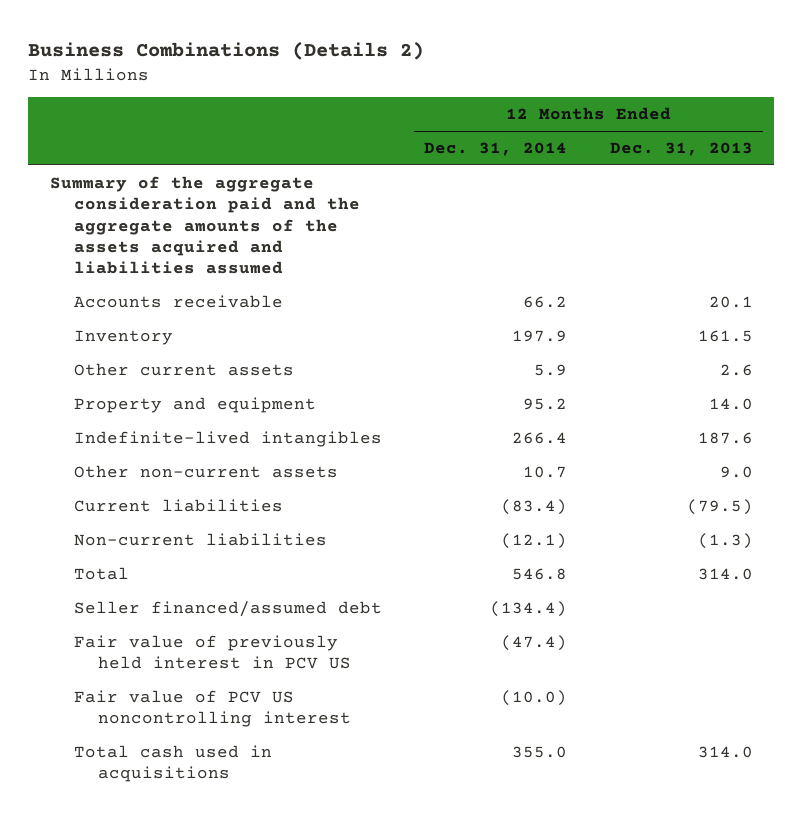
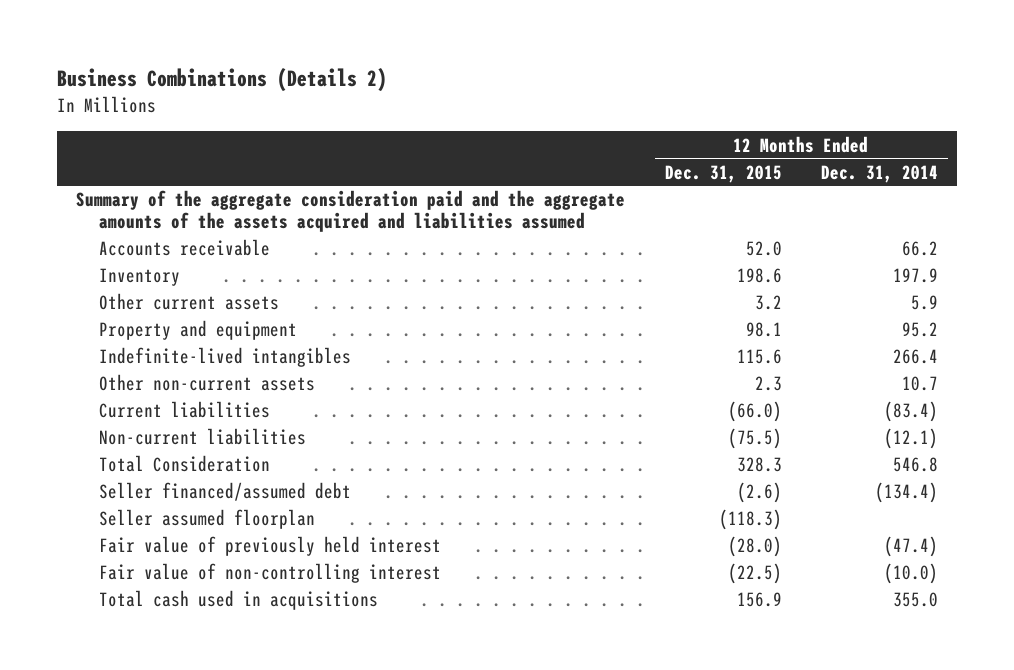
[609,142,753,157] Dec. 31, 2013 -> none
none -> [664,164,782,183] Dec. 31, 2015
[73,566,129,580] Total -> [98,455,270,473] Total Consideration
none -> [98,509,315,530] Seller assumed floorplan
[73,634,351,670] Fair value of previously held interest in PCV US -> [98,536,441,557] Fair value of previously held interest
[73,689,351,728] Fair value of PCV US noncontrolling interest -> [98,563,441,584] Fair value of non-controlling interest

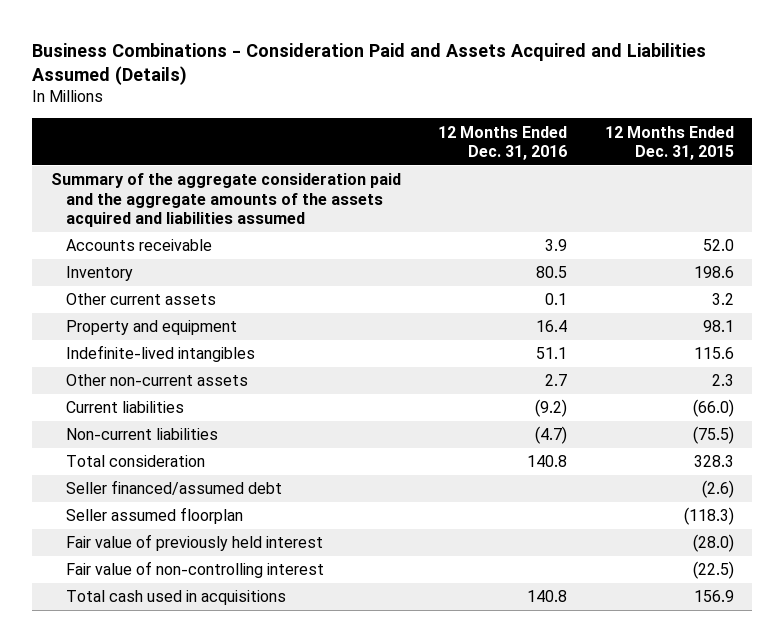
[56,68,387,93] Business Combinations (Details 2) -> [31,42,706,86] Business Combinations - Consideration Paid and Assets Acquired and Liabilities Assumed (Details)
[820,164,938,183] Dec. 31, 2014 -> none
none -> [438,125,568,160] 12 Months Ended Dec. 31, 2016
[98,455,270,473] Total Consideration -> [65,455,205,468] Total consideration

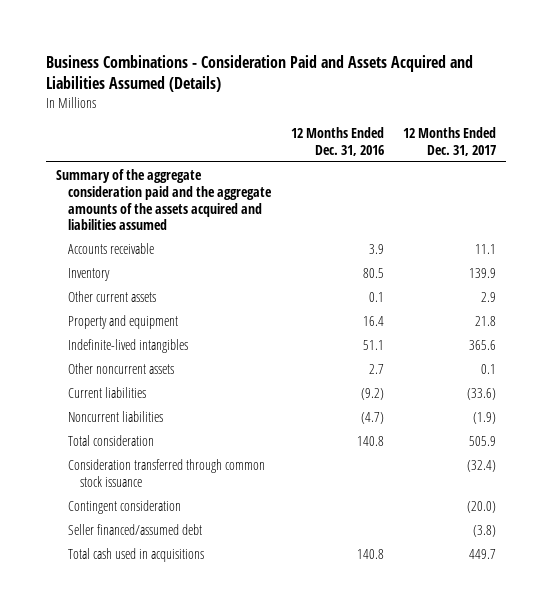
[604,125,734,160] 12 Months Ended Dec. 31, 2015 -> none
none -> [402,126,496,156] 12 Months Ended Dec. 31, 2017
[65,374,248,387] Other non-current assets -> [68,362,175,374] Other noncurrent assets
[65,428,218,441] Non-current liabilities -> [68,410,164,422] Noncurrent liabilities
none -> [68,458,266,487] Consideration transferred through common stock issuance
none -> [68,499,182,514] Contingent consideration
[65,507,243,525] Seller assumed floorplan -> none
[65,534,323,552] Fair value of previously held interest -> none
[65,561,324,579] Fair value of non-controlling interest -> none

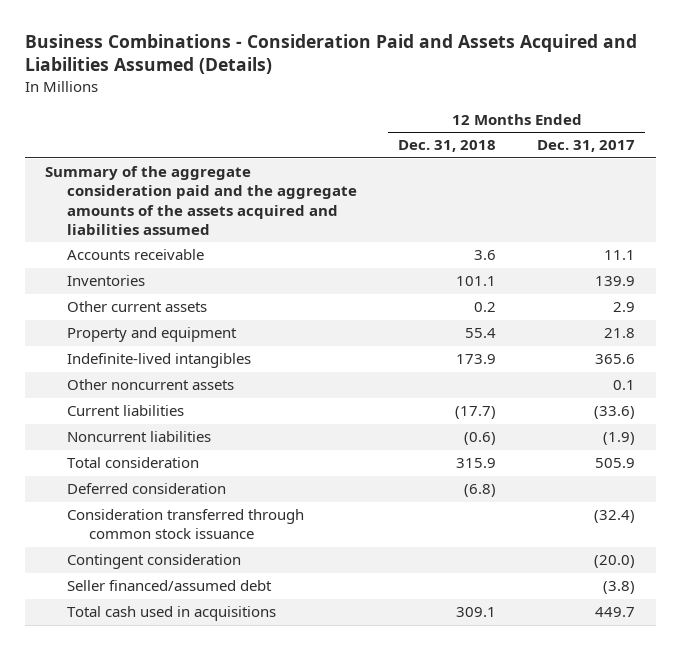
[290,126,384,156] 12 Months Ended Dec. 31, 2016 -> none
none -> [398,140,497,153] Dec. 31, 2018
[68,267,111,281] Inventory -> [67,275,146,287] Inventories
none -> [67,483,227,495] Deferred consideration

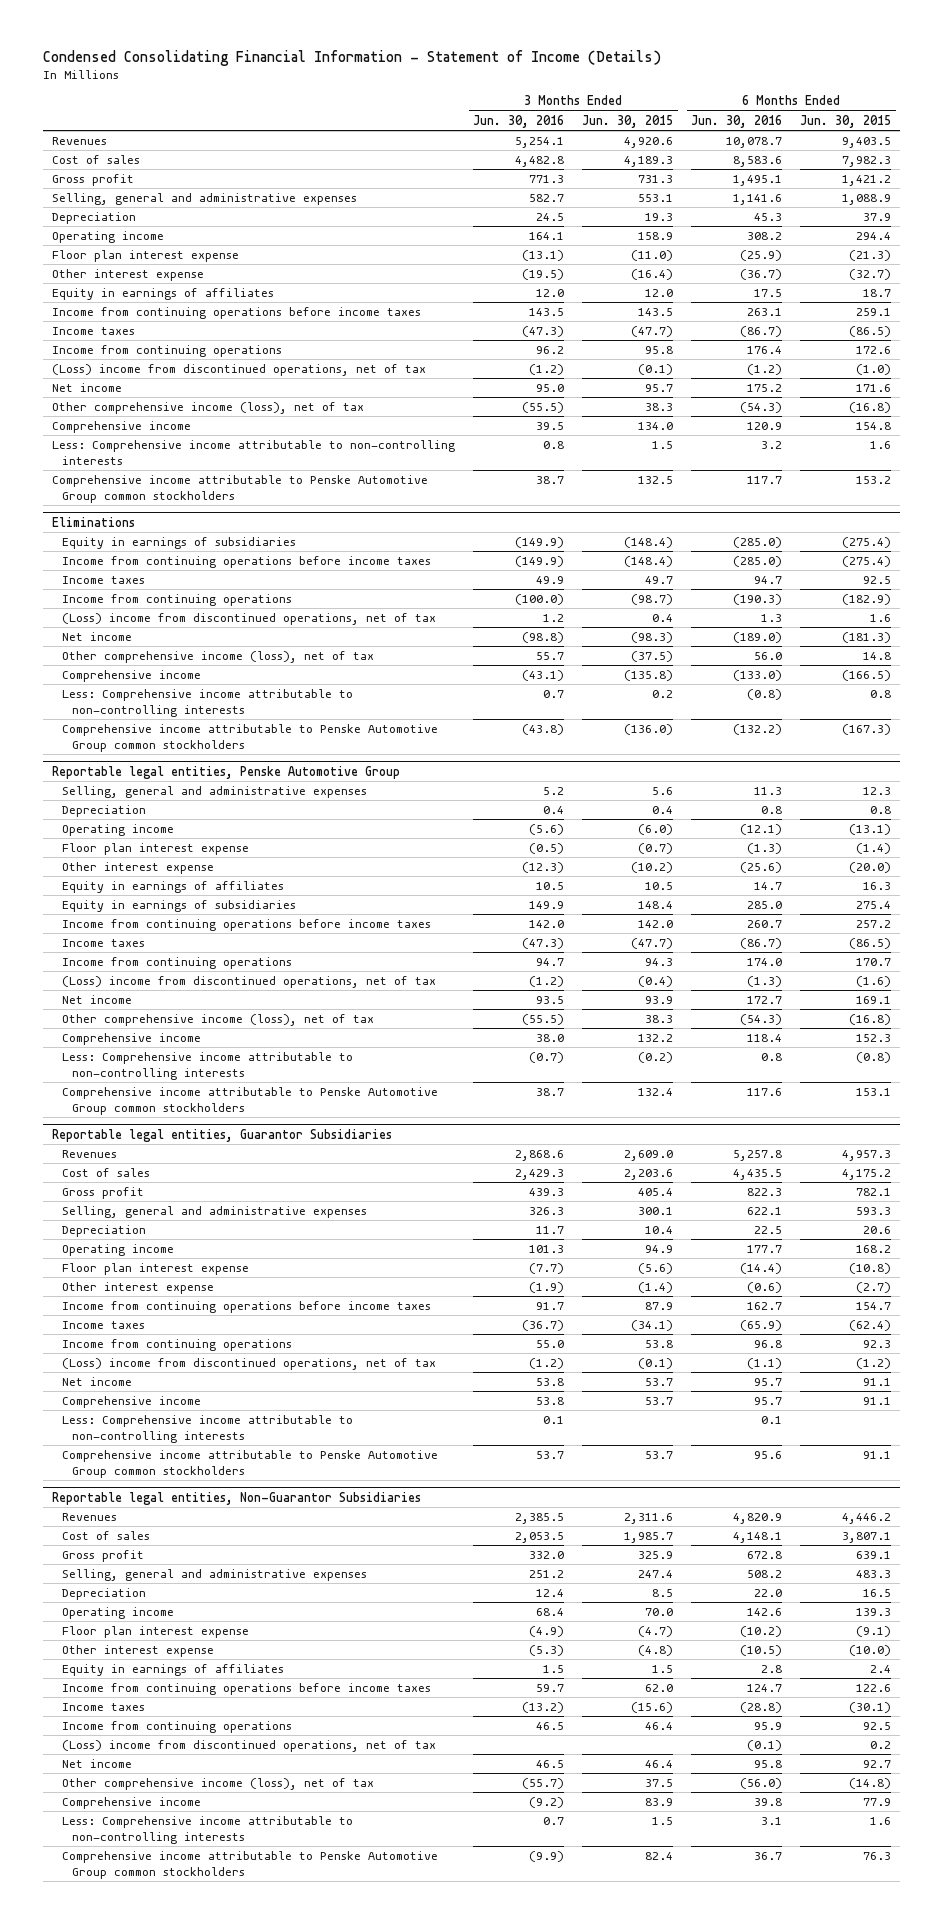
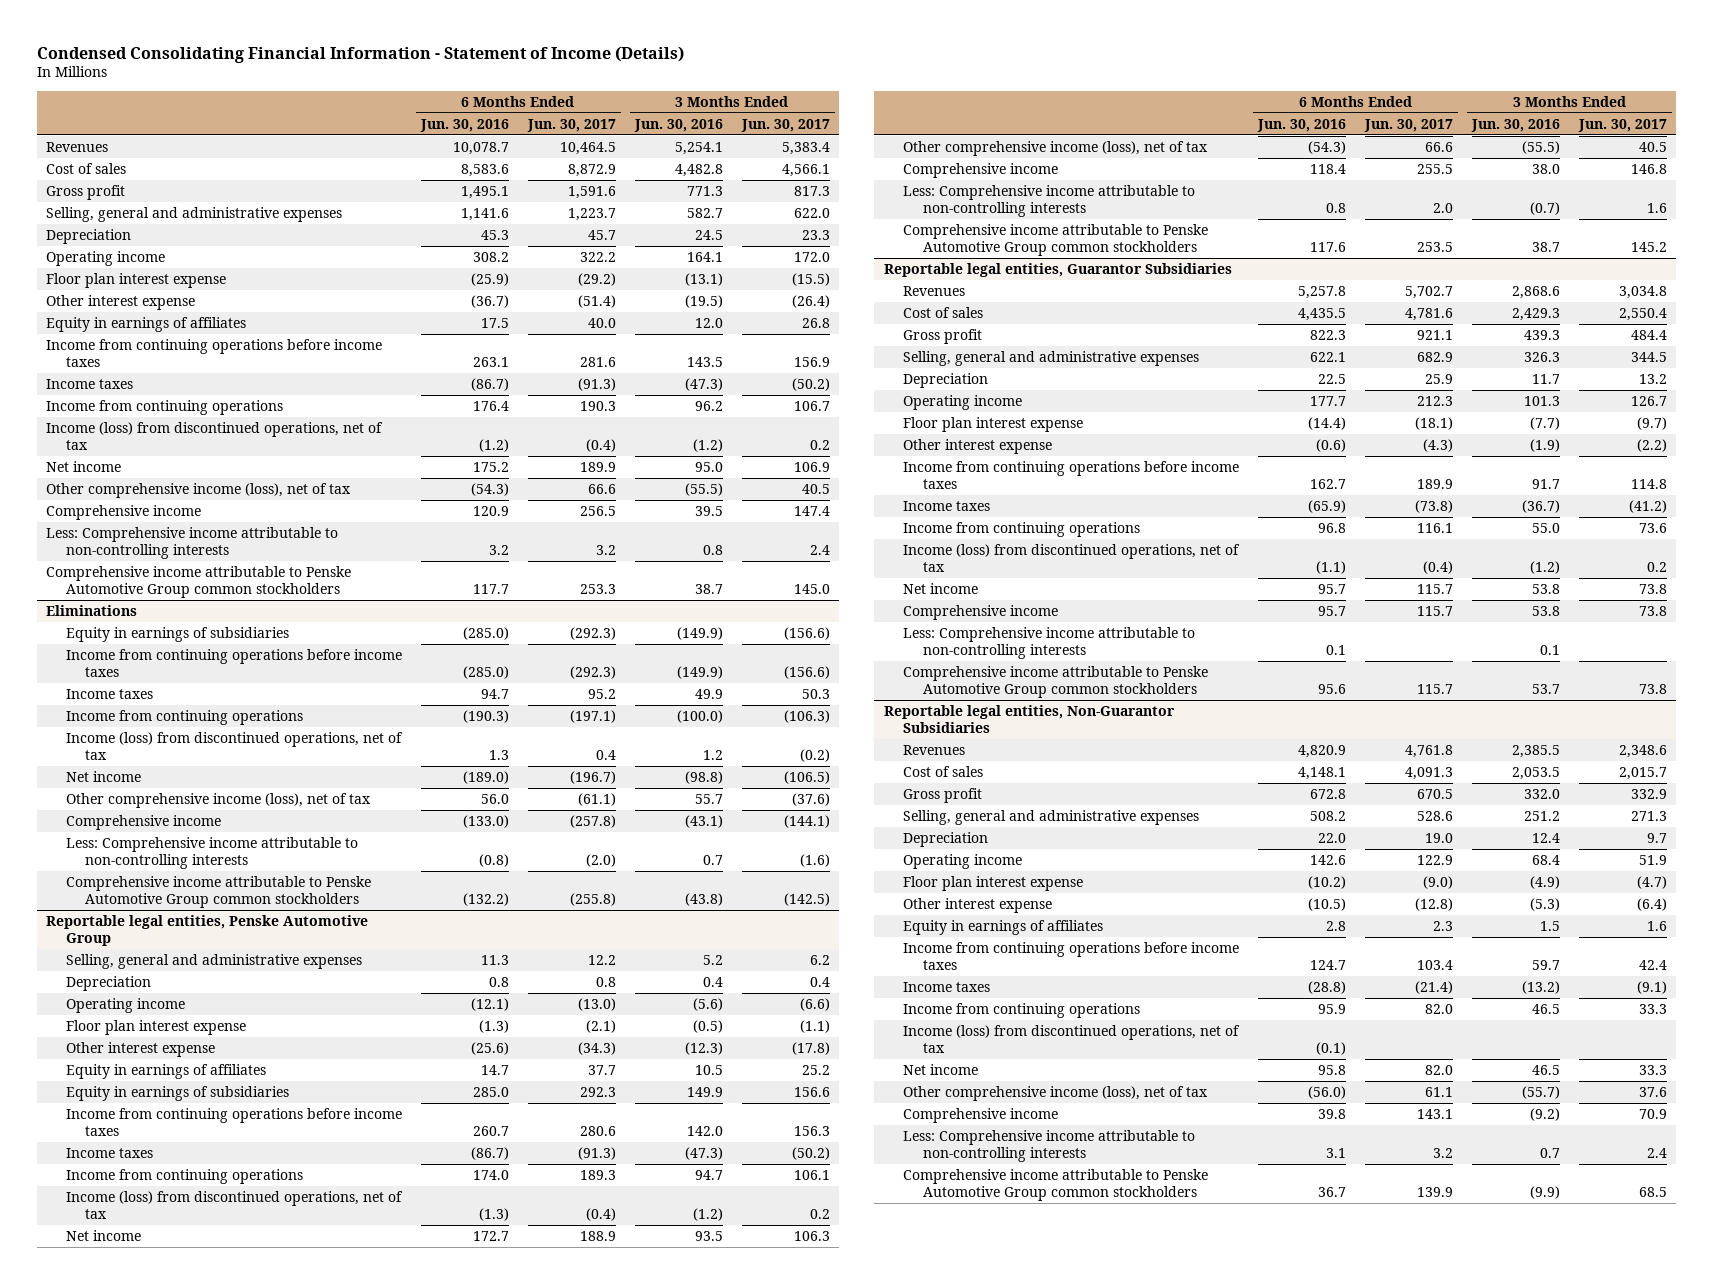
[582,114,674,128] Jun. 30, 2015 -> none
[800,114,892,128] Jun. 30, 2015 -> none
none -> [526,118,616,132] Jun. 30, 2017
none -> [740,118,830,132] Jun. 30, 2017
[51,364,426,377] (Loss) income from discontinued operations, net of tax -> [46,421,384,451] Income (loss) from discontinued operations, net of tax
[62,613,437,626] (Loss) income from discontinued operations, net of tax -> [65,731,403,761] Income (loss) from discontinued operations, net of tax
[62,976,437,989] (Loss) income from discontinued operations, net of tax -> [65,1190,403,1220] Income (loss) from discontinued operations, net of tax
[62,1358,437,1371] (Loss) income from discontinued operations, net of tax -> [903,543,1241,573] Income (loss) from discontinued operations, net of tax
[62,1740,437,1753] (Loss) income from discontinued operations, net of tax -> [903,1024,1241,1054] Income (loss) from discontinued operations, net of tax

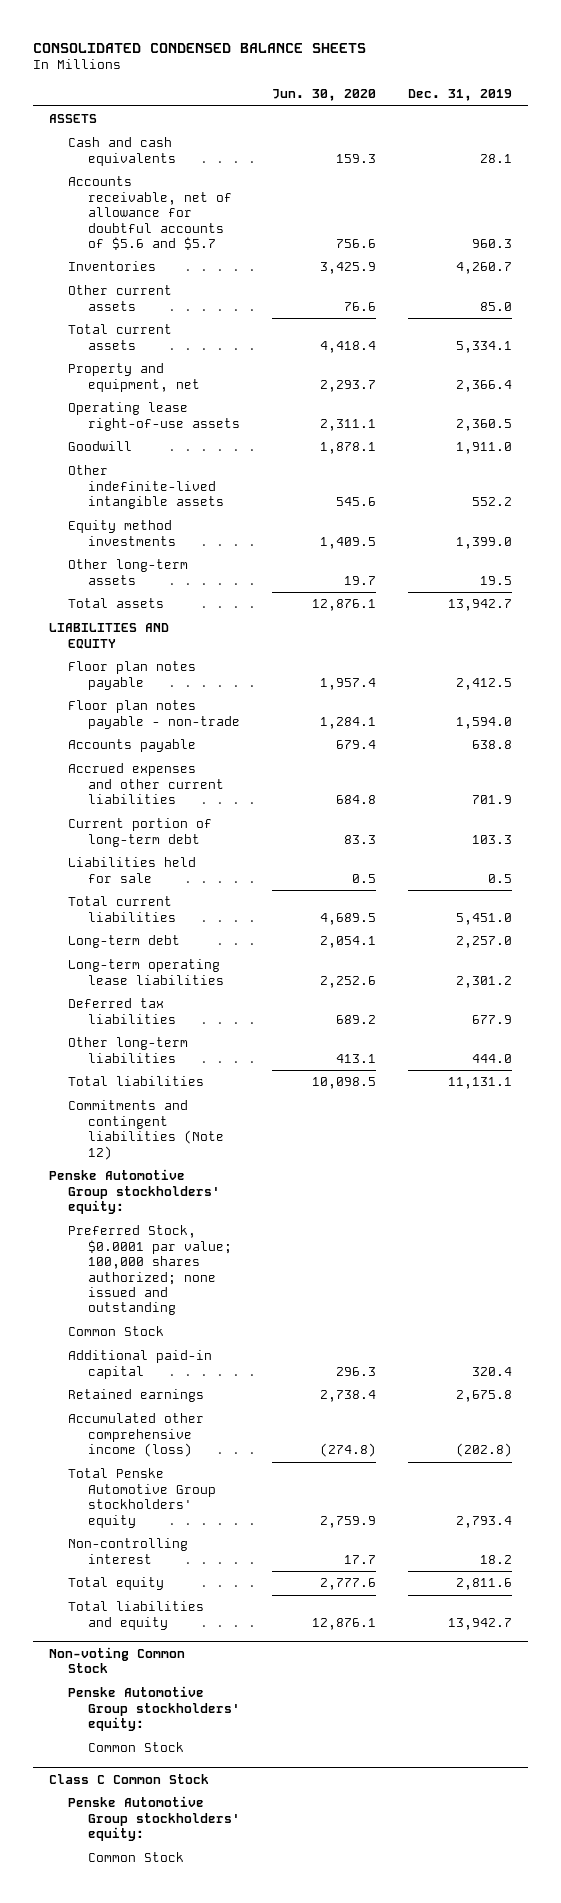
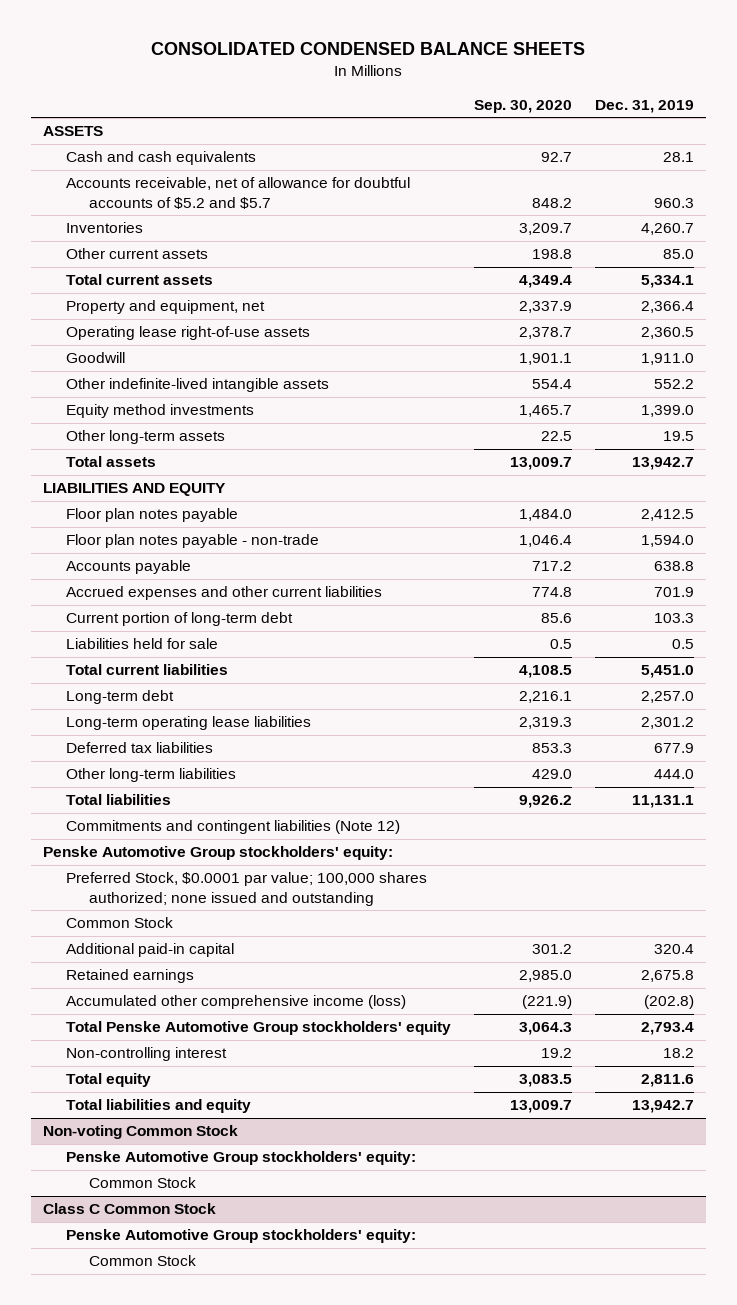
[271,89,376,102] Jun. 30, 2020 -> none
none -> [473,99,572,113] Sep. 30, 2020
[68,176,232,250] Accounts receivable, net of allowance for doubtful accounts of $5.6 and $5.7 -> [65,177,410,209] Accounts receivable, net of allowance for doubtful accounts of $5.2 and $5.7

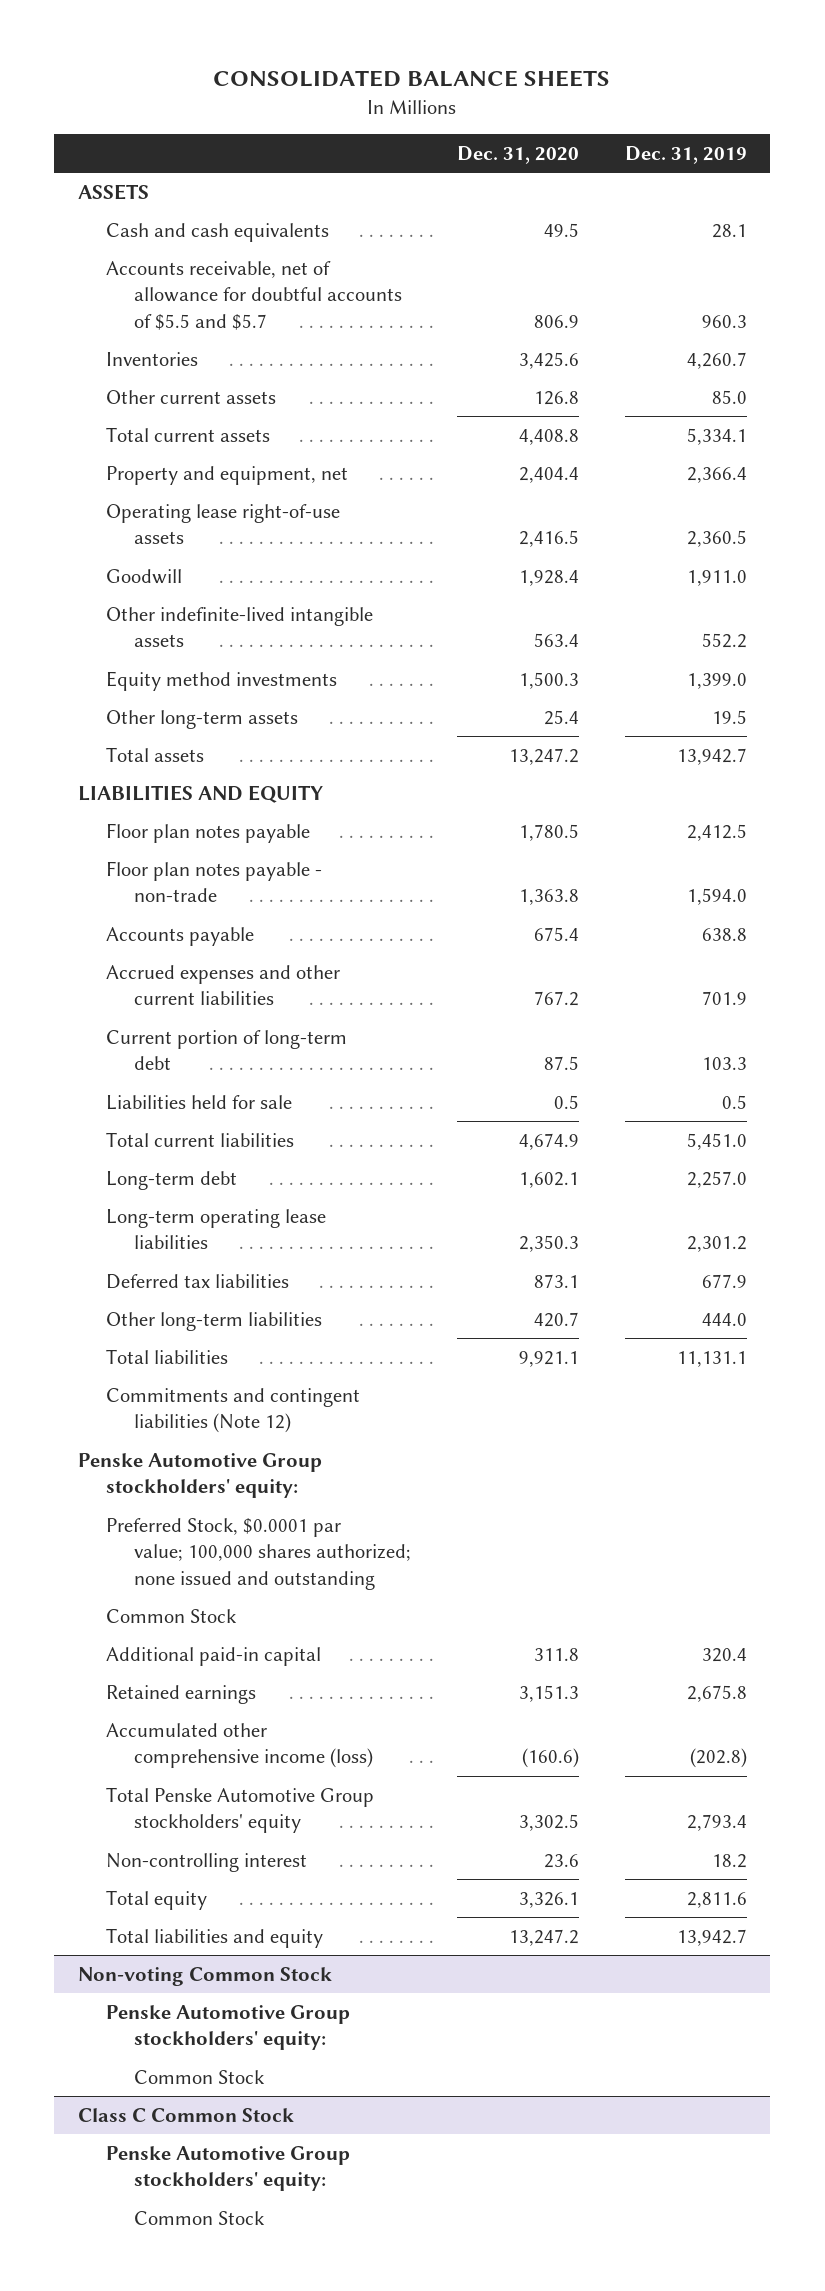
[151,41,586,55] CONSOLIDATED CONDENSED BALANCE SHEETS -> [213,70,611,88] CONSOLIDATED BALANCE SHEETS
[473,99,572,113] Sep. 30, 2020 -> none
none -> [456,145,579,164] Dec. 31, 2020
[65,177,410,209] Accounts receivable, net of allowance for doubtful accounts of $5.2 and $5.7 -> [105,260,402,330] Accounts receivable, net of allowance for doubtful accounts of $5.5 and $5.7

